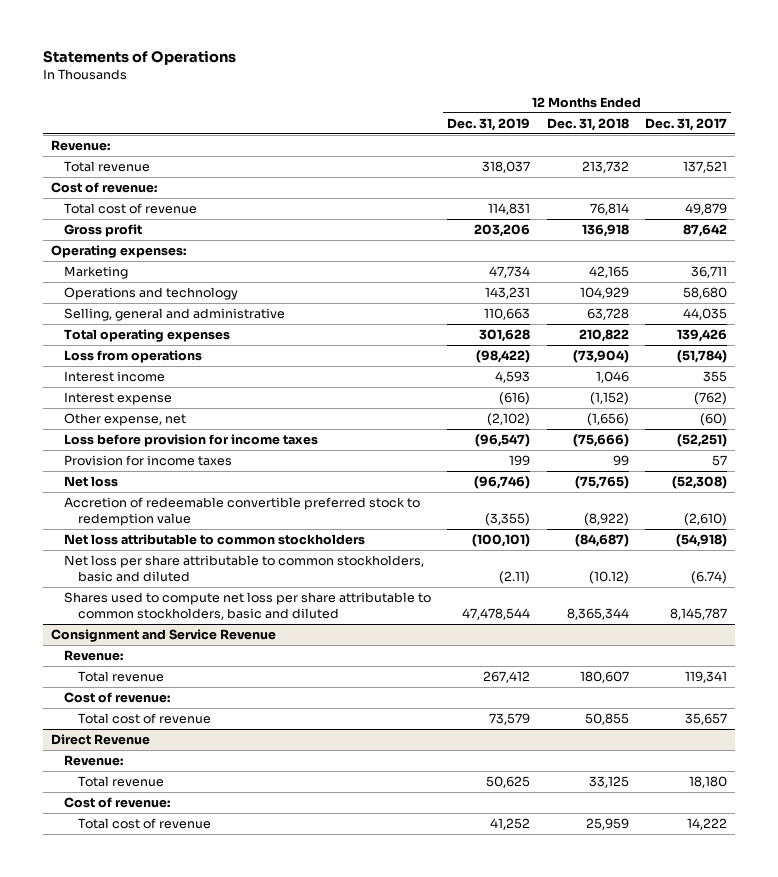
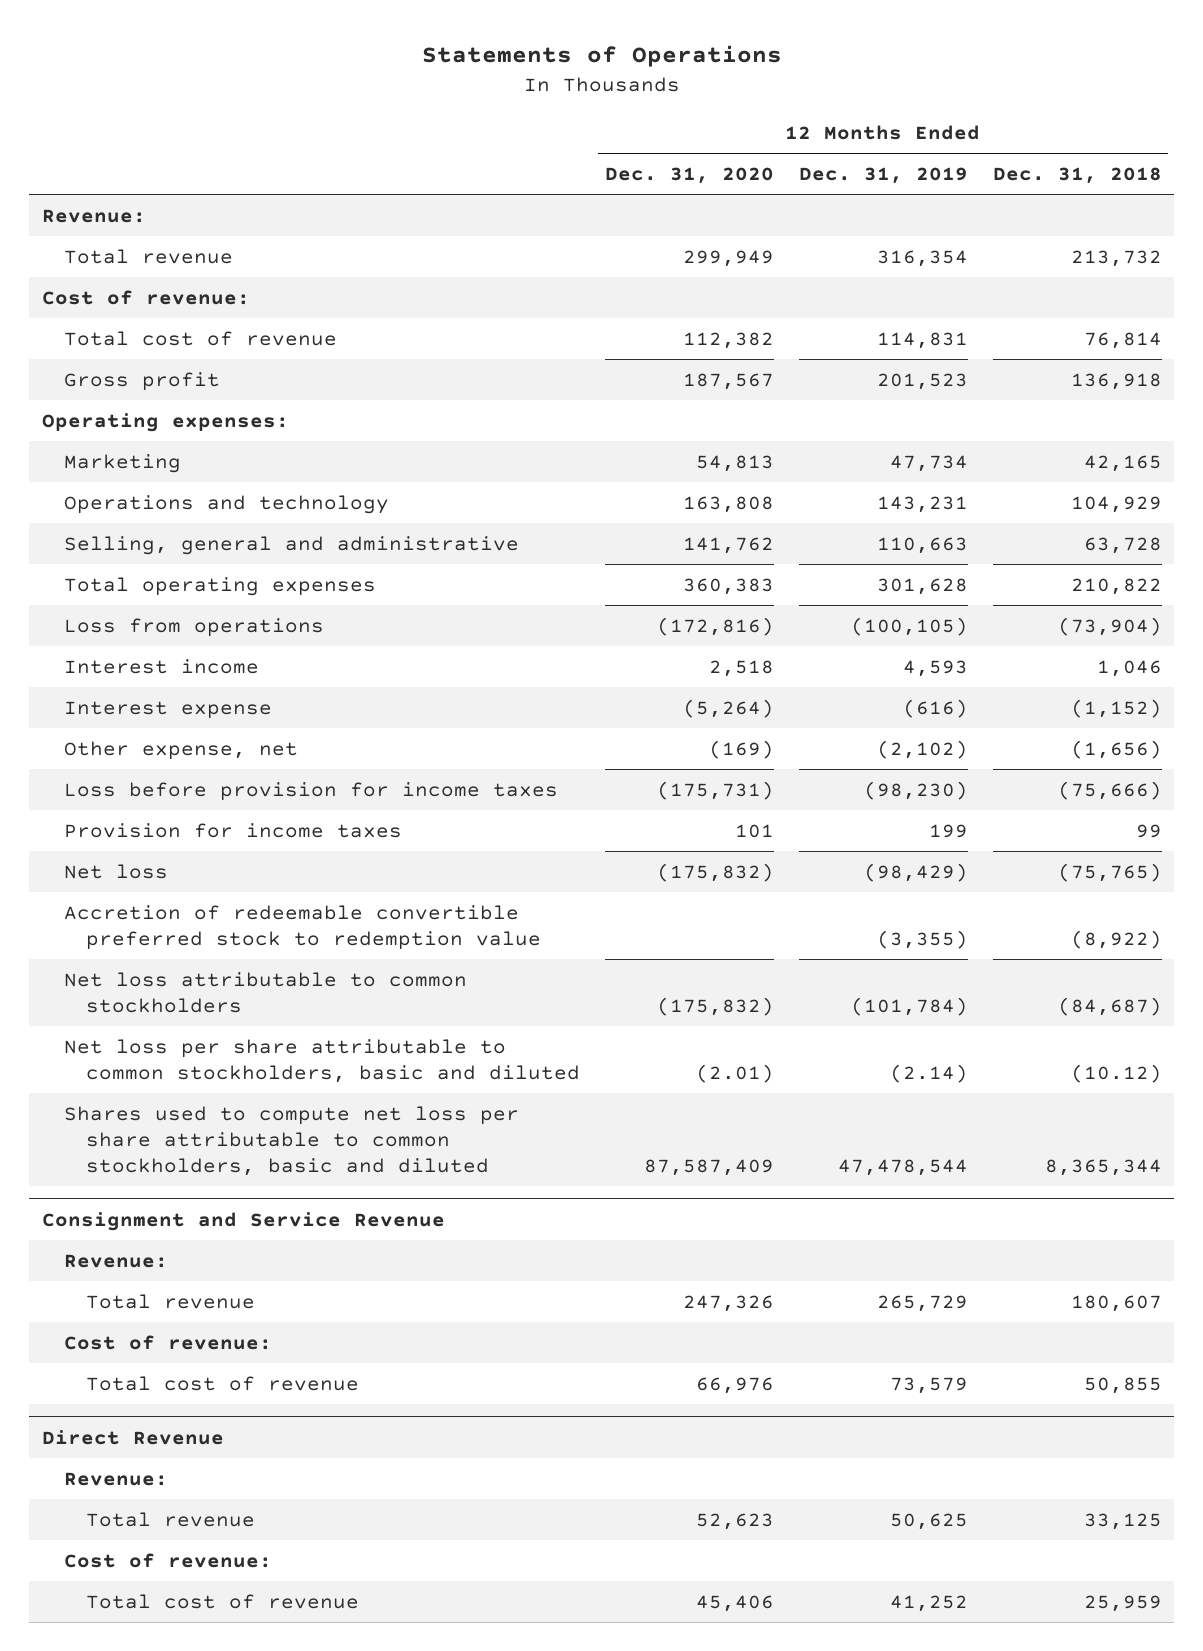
[644,118,727,132] Dec. 31, 2017 -> none
none -> [604,166,774,184] Dec. 31, 2020
[482,161,531,174] 318,037 -> [876,249,968,267] 316,354
[474,224,531,238] 203,206 -> [876,372,968,390] 201,523
[476,350,531,364] (98,422) -> [850,616,968,636] (100,105)
[475,434,531,448] (96,547) -> [863,780,968,800] (98,230)
[474,476,531,490] (96,746) -> [863,862,968,882] (98,429)
[472,534,531,548] (100,101) -> [850,996,968,1016] (101,784)
[499,570,531,584] (2.11) -> [889,1063,968,1083] (2.14)
[483,671,531,684] 267,412 -> [876,1294,968,1312] 265,729

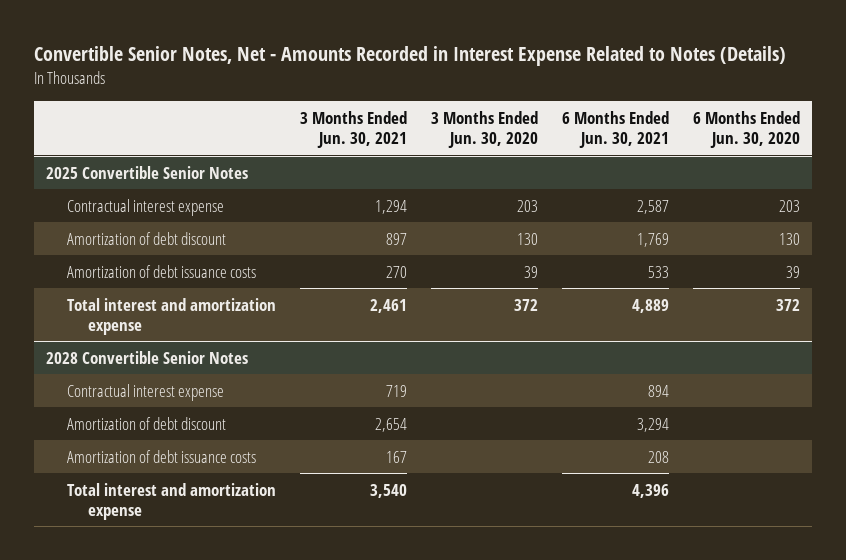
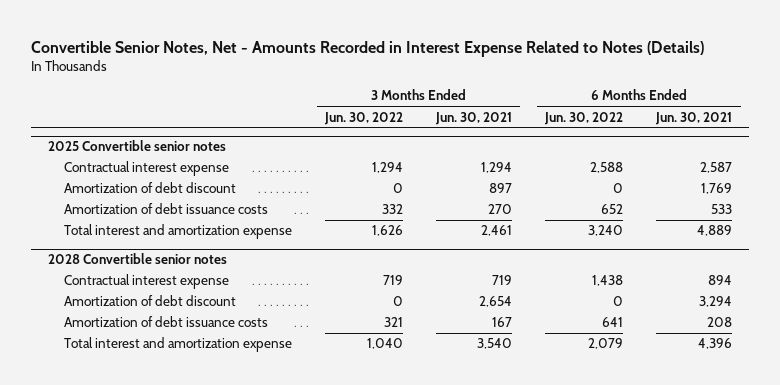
[430,110,538,149] 3 Months Ended Jun. 30, 2020 -> none
[692,110,800,149] 6 Months Ended Jun. 30, 2020 -> none
none -> [324,111,404,125] Jun. 30, 2022
none -> [544,111,624,125] Jun. 30, 2022
[46,165,249,179] 2025 Convertible Senior Notes -> [47,140,226,152] 2025 Convertible senior notes
[46,350,249,364] 2028 Convertible Senior Notes -> [47,253,227,265] 2028 Convertible senior notes

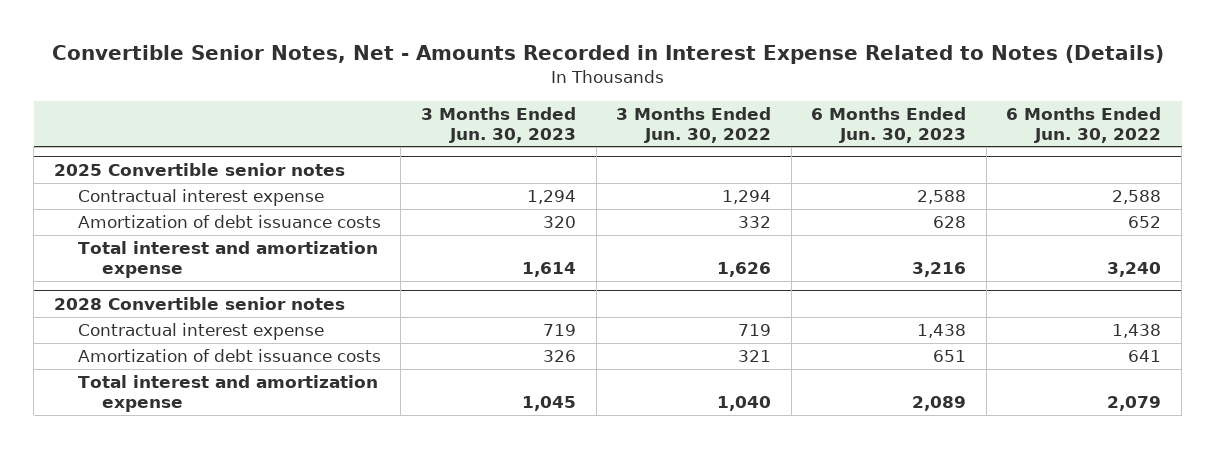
[435,111,513,125] Jun. 30, 2021 -> none
[655,111,733,125] Jun. 30, 2021 -> none
none -> [420,106,576,143] 3 Months Ended Jun. 30, 2023
none -> [811,106,967,143] 6 Months Ended Jun. 30, 2023
[63,182,236,194] Amortization of debt discount -> none
[63,295,236,307] Amortization of debt discount -> none

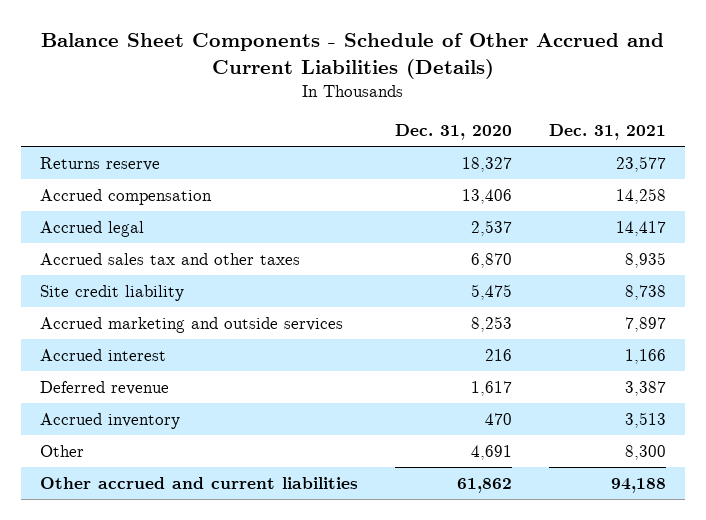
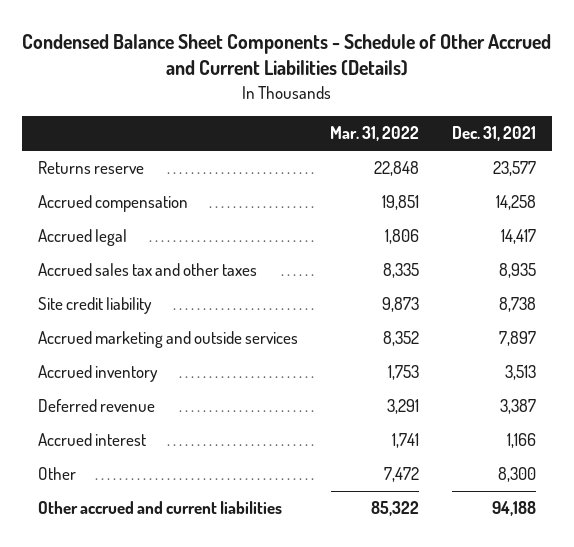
[40,33,664,79] Balance Sheet Components - Schedule of Other Accrued and Current Liabilities (Details) -> [22,33,552,77] Condensed Balance Sheet Components - Schedule of Other Accrued and Current Liabilities (Details)
[394,123,512,140] Dec. 31, 2020 -> none
none -> [330,126,420,142] Mar. 31, 2022
[39,381,169,396] Deferred revenue -> [38,399,156,413] Deferred revenue
[39,349,166,362] Accrued interest -> [38,433,147,447] Accrued interest

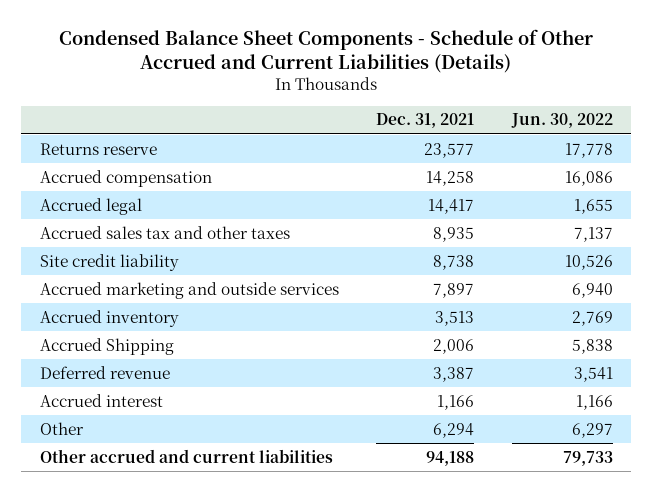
[330,126,420,142] Mar. 31, 2022 -> none
none -> [510,113,613,129] Jun. 30, 2022
none -> [39,337,174,355] Accrued Shipping
[497,467,536,483] 8,300 -> [433,422,475,438] 6,294

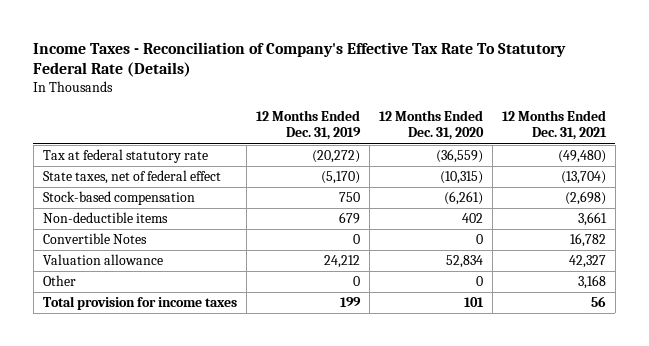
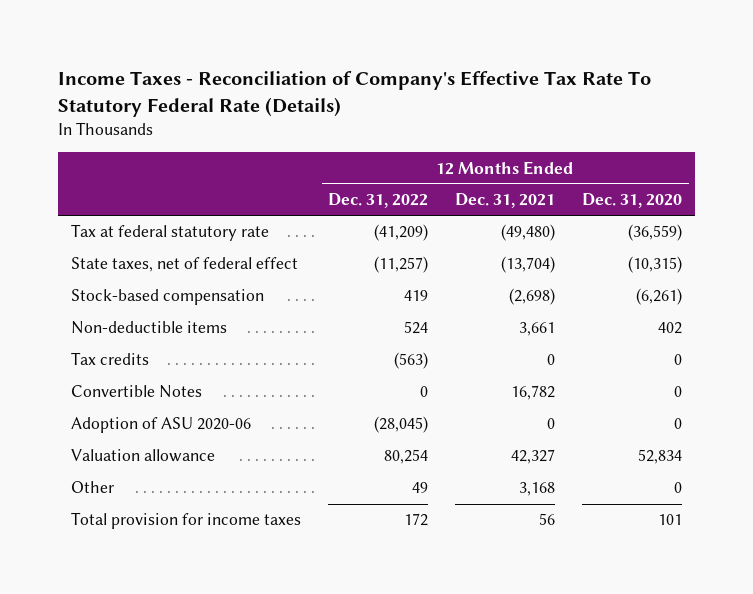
[255,109,361,141] 12 Months Ended Dec. 31, 2019 -> none
none -> [328,193,429,209] Dec. 31, 2022
none -> [71,352,150,366] Tax credits
none -> [71,417,252,434] Adoption of ASU 2020-06

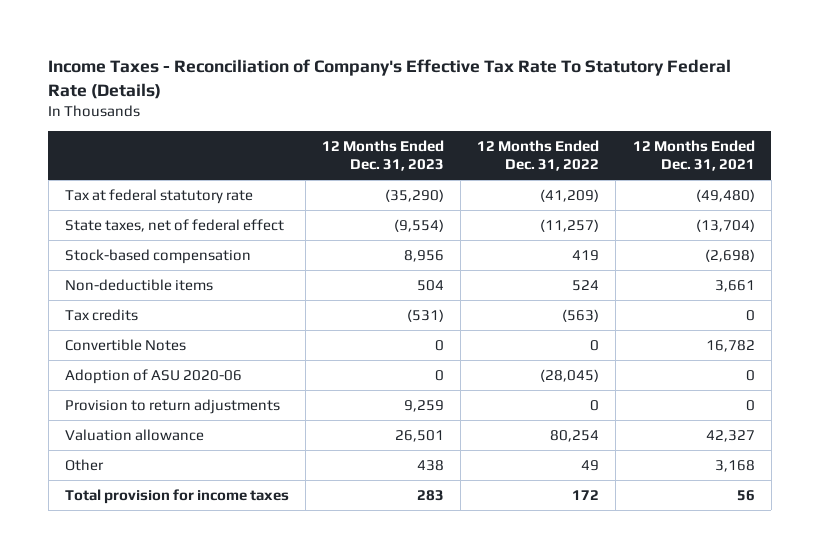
[582,193,683,209] Dec. 31, 2020 -> none
none -> [322,139,445,172] 12 Months Ended Dec. 31, 2023
none -> [65,398,281,414] Provision to return adjustments

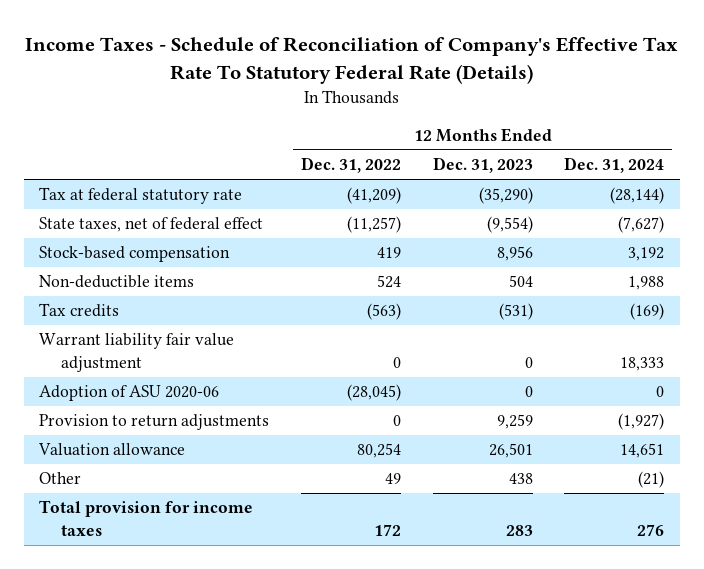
[48,59,732,99] Income Taxes - Reconciliation of Company's Effective Tax Rate To Statutory Federal Rate (Details) -> [24,37,678,84] Income Taxes - Schedule of Reconciliation of Company's Effective Tax Rate To Statutory Federal Rate (Details)
[632,139,755,172] 12 Months Ended Dec. 31, 2021 -> none
none -> [564,157,665,174] Dec. 31, 2024
[65,338,187,351] Convertible Notes -> none
none -> [39,333,235,372] Warrant liability fair value adjustment

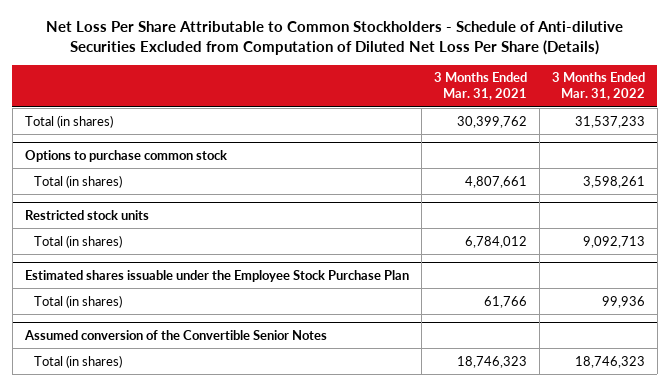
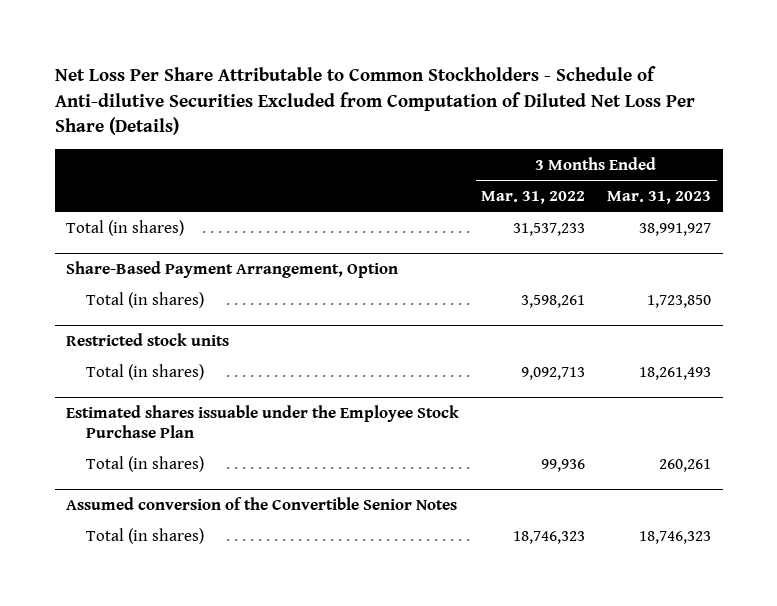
[433,72,527,101] 3 Months Ended Mar. 31, 2021 -> none
none -> [607,190,712,204] Mar. 31, 2023
[24,149,227,162] Options to purchase common stock -> [65,260,398,278] Share-Based Payment Arrangement, Option

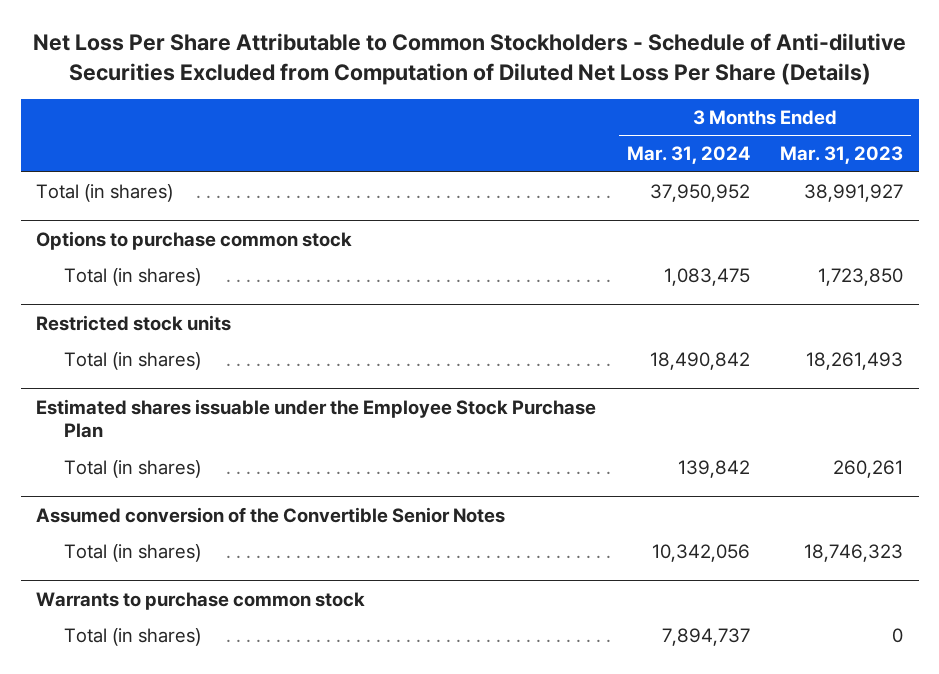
[481,190,586,204] Mar. 31, 2022 -> none
none -> [626,146,750,165] Mar. 31, 2024
[65,260,398,278] Share-Based Payment Arrangement, Option -> [35,230,352,250] Options to purchase common stock
none -> [35,591,365,610] Warrants to purchase common stock
none -> [63,627,201,646] Total (in shares)

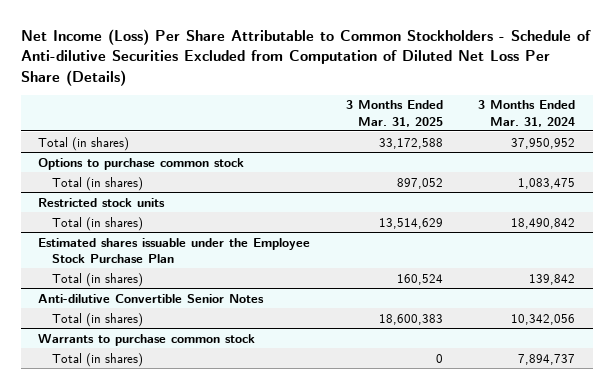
[32,33,906,85] Net Loss Per Share Attributable to Common Stockholders - Schedule of Anti-dilutive Securities Excluded from Computation of Diluted Net Loss Per Share (Details) -> [20,29,591,86] Net Income (Loss) Per Share Attributable to Common Stockholders - Schedule of Anti-dilutive Securities Excluded from Computation of Diluted Net Loss Per Share (Details)
[780,146,904,165] Mar. 31, 2023 -> none
none -> [345,100,443,127] 3 Months Ended Mar. 31, 2025
[35,506,505,523] Assumed conversion of the Convertible Senior Notes -> [38,293,265,303] Anti-dilutive Convertible Senior Notes

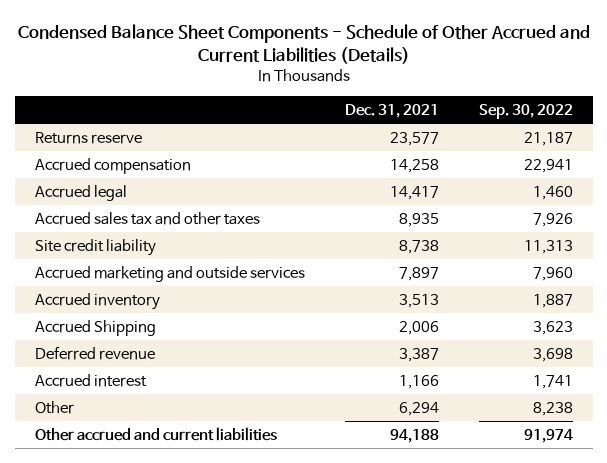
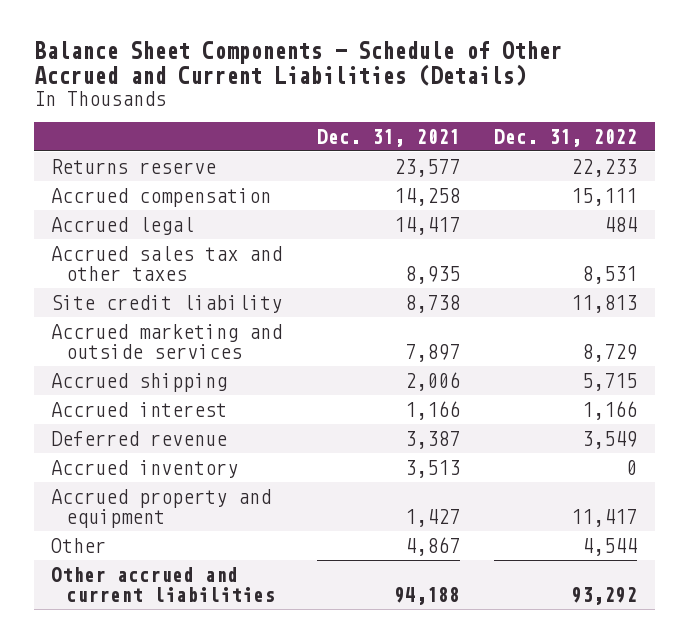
[17,24,590,65] Condensed Balance Sheet Components - Schedule of Other Accrued and Current Liabilities (Details) -> [33,40,562,87] Balance Sheet Components - Schedule of Other Accrued and Current Liabilities (Details)
[478,104,573,120] Sep. 30, 2022 -> none
none -> [494,128,638,147] Dec. 31, 2022
[34,319,156,336] Accrued Shipping -> [51,372,228,392] Accrued shipping
[34,345,155,360] Deferred revenue -> [51,430,228,446] Deferred revenue
[34,292,160,310] Accrued inventory -> [51,459,239,478] Accrued inventory
none -> [51,488,272,528] Accrued property and equipment
[398,401,439,416] 6,294 -> [404,536,460,556] 4,867

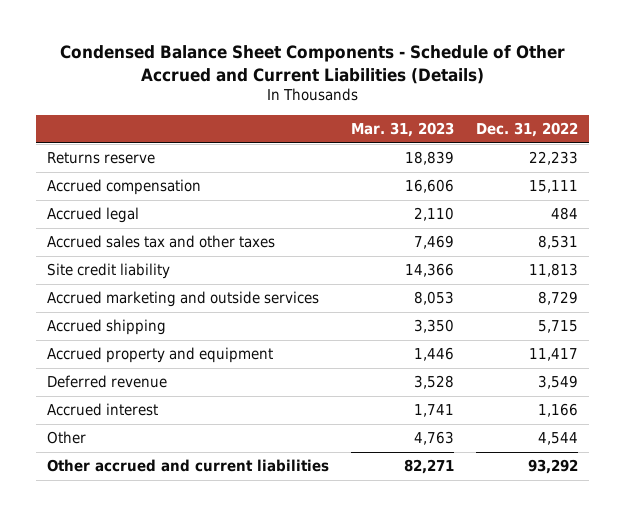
[33,40,562,87] Balance Sheet Components - Schedule of Other Accrued and Current Liabilities (Details) -> [59,45,565,84] Condensed Balance Sheet Components - Schedule of Other Accrued and Current Liabilities (Details)
[316,128,460,147] Dec. 31, 2021 -> none
none -> [351,121,455,137] Mar. 31, 2023
[51,459,239,478] Accrued inventory -> none
[51,430,228,446] Deferred revenue -> [46,375,167,389] Deferred revenue
[51,401,228,417] Accrued interest -> [46,403,158,417] Accrued interest

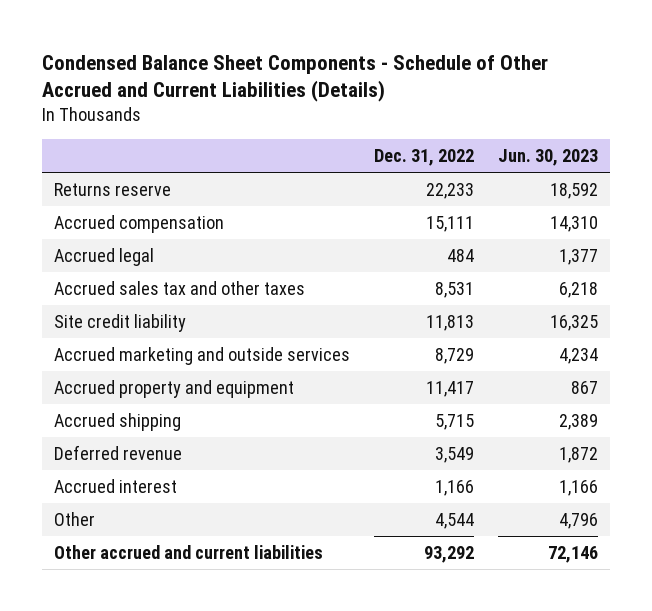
[351,121,455,137] Mar. 31, 2023 -> none
none -> [498,148,599,166] Jun. 30, 2023
[46,319,166,336] Accrued shipping -> [54,412,182,431] Accrued shipping

